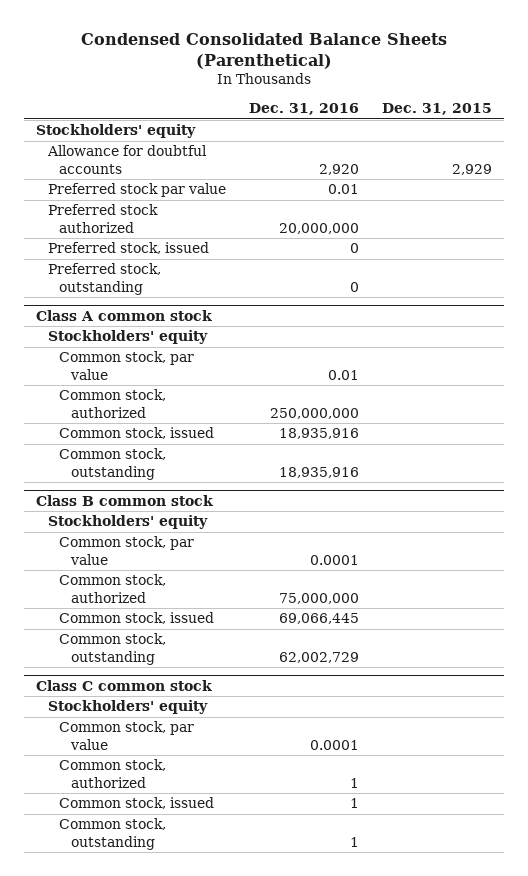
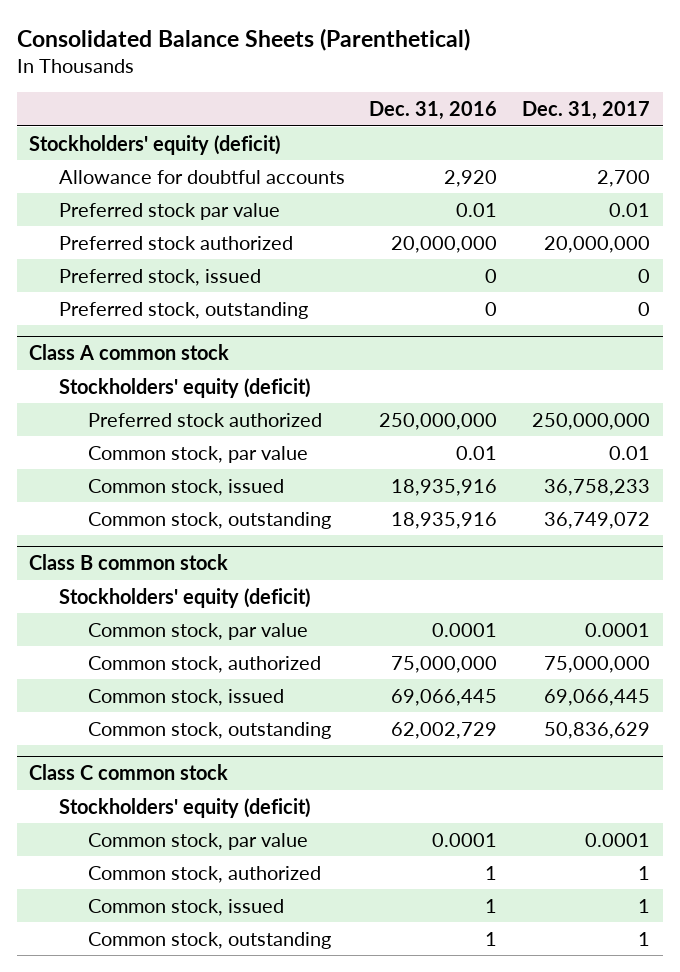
[80,33,447,70] Condensed Consolidated Balance Sheets (Parenthetical) -> [16,27,470,51] Consolidated Balance Sheets (Parenthetical)
[381,103,492,116] Dec. 31, 2015 -> none
none -> [522,101,651,121] Dec. 31, 2017
[35,124,196,139] Stockholders' equity -> [29,134,281,155] Stockholders' equity (deficit)
[47,330,208,345] Stockholders' equity -> [58,377,310,398] Stockholders' equity (deficit)
none -> [88,412,323,427] Preferred stock authorized
[59,389,167,418] Common stock, authorized -> none
[47,515,208,530] Stockholders' equity -> [58,587,310,608] Stockholders' equity (deficit)
[47,700,208,715] Stockholders' equity -> [58,797,310,818] Stockholders' equity (deficit)

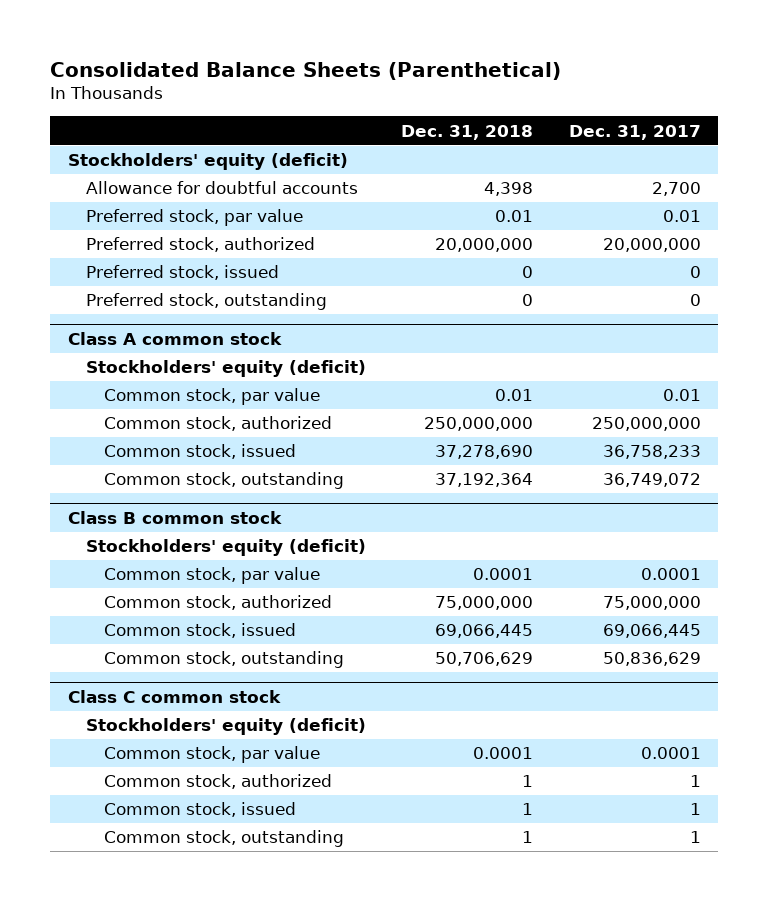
[369,101,498,121] Dec. 31, 2016 -> none
none -> [401,124,534,140] Dec. 31, 2018
[58,202,280,220] Preferred stock par value -> [86,209,304,227] Preferred stock, par value
[58,235,293,250] Preferred stock authorized -> [86,237,316,253] Preferred stock, authorized
[88,412,323,427] Preferred stock authorized -> none
none -> [104,416,333,432] Common stock, authorized

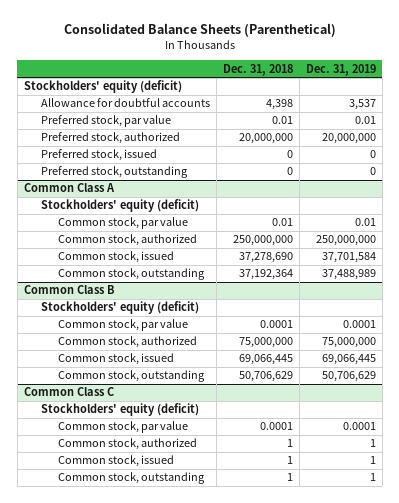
[568,124,701,140] Dec. 31, 2017 -> none
none -> [305,63,376,76] Dec. 31, 2019
[68,331,283,345] Class A common stock -> [23,183,115,193] Common Class A
[68,510,283,524] Class B common stock -> [23,285,115,295] Common Class B
[68,689,282,703] Class C common stock -> [23,387,114,397] Common Class C

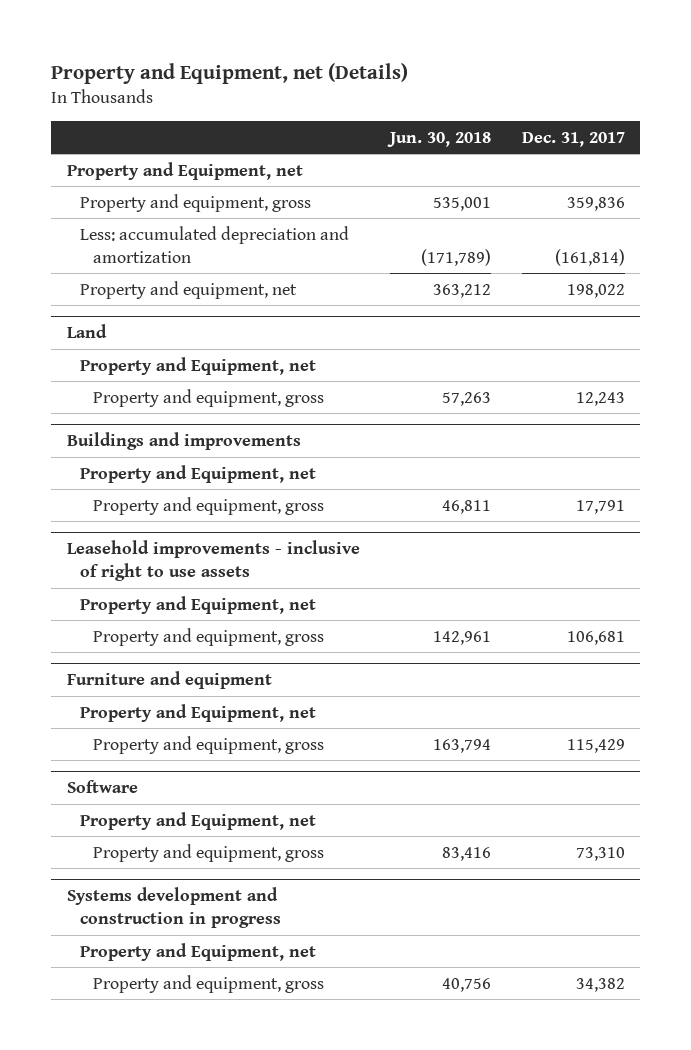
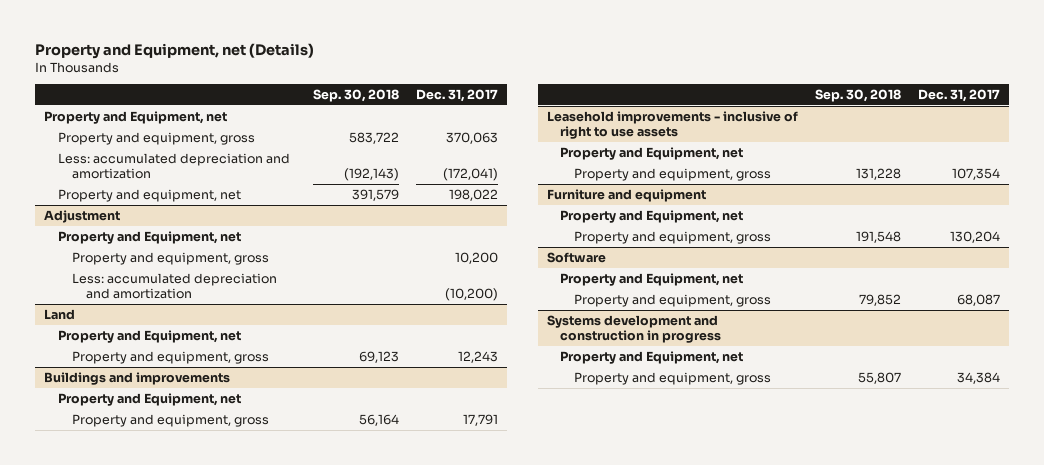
[387,131,492,147] Jun. 30, 2018 -> none
none -> [312,88,399,102] Sep. 30, 2018
[566,196,625,211] 359,836 -> [445,131,498,144] 370,063
[554,248,625,266] (161,814) -> [442,167,498,181] (172,041)
none -> [44,209,121,223] Adjustment
none -> [57,230,241,244] Property and Equipment, net
none -> [71,251,269,265] Property and equipment, gross
none -> [71,272,277,299] Less: accumulated depreciation and amortization
[566,630,625,645] 106,681 -> [952,167,1001,180] 107,354
[566,738,625,753] 115,429 -> [950,230,1001,243] 130,204
[575,846,625,861] 73,310 -> [957,293,1001,306] 68,087
[575,977,625,992] 34,382 -> [957,371,1001,384] 34,384

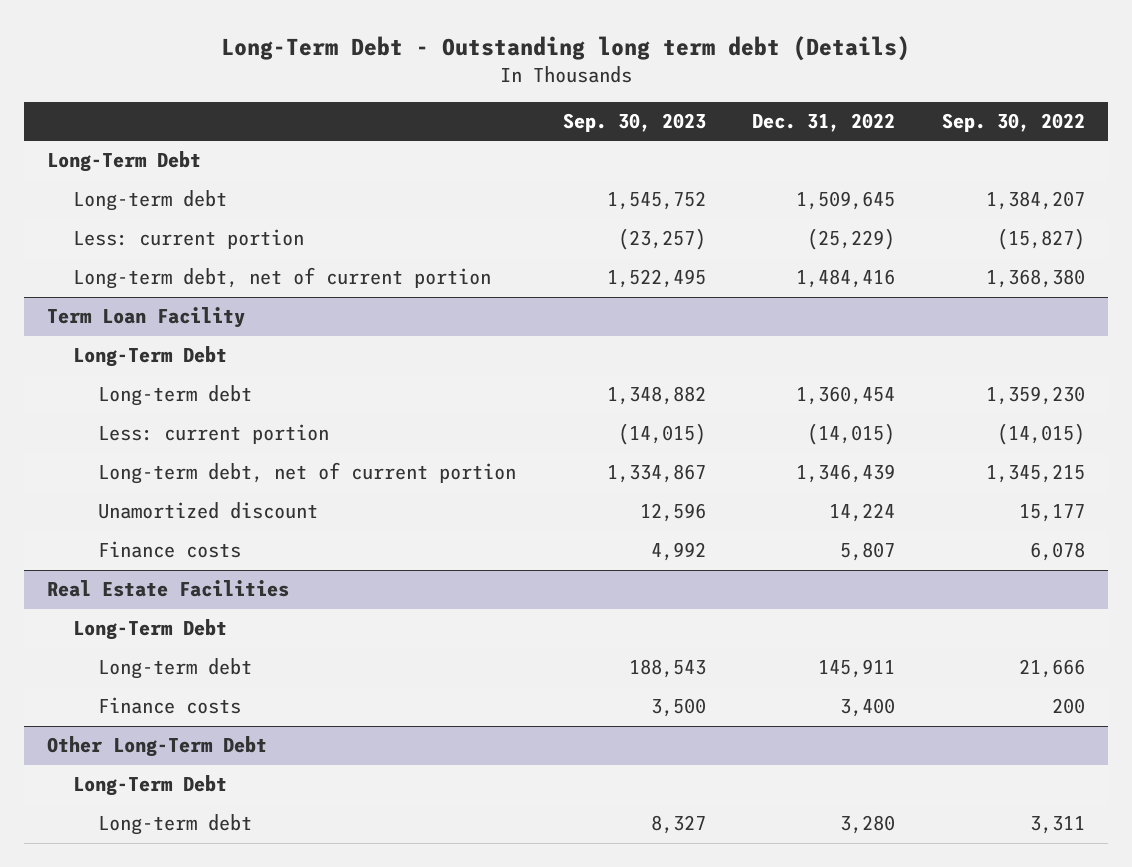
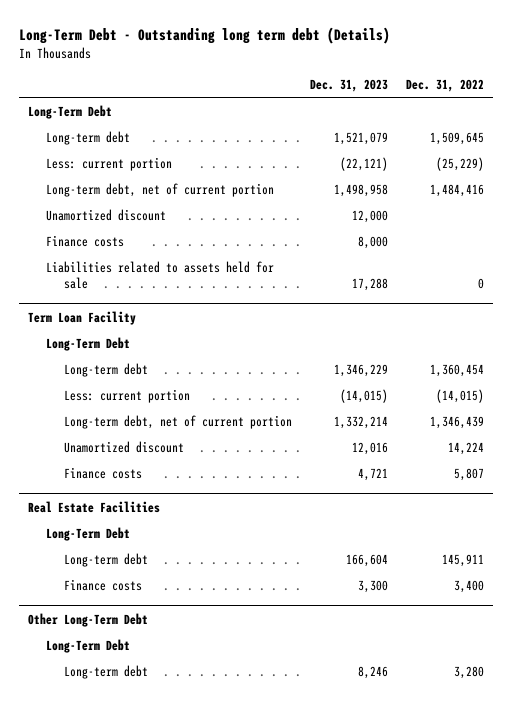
[562,113,706,133] Sep. 30, 2023 -> none
[941,113,1085,133] Sep. 30, 2022 -> none
none -> [309,78,388,92] Dec. 31, 2023
none -> [45,208,166,221] Unamortized discount
none -> [45,234,124,247] Finance costs
none -> [45,260,274,289] Liabilities related to assets held for sale

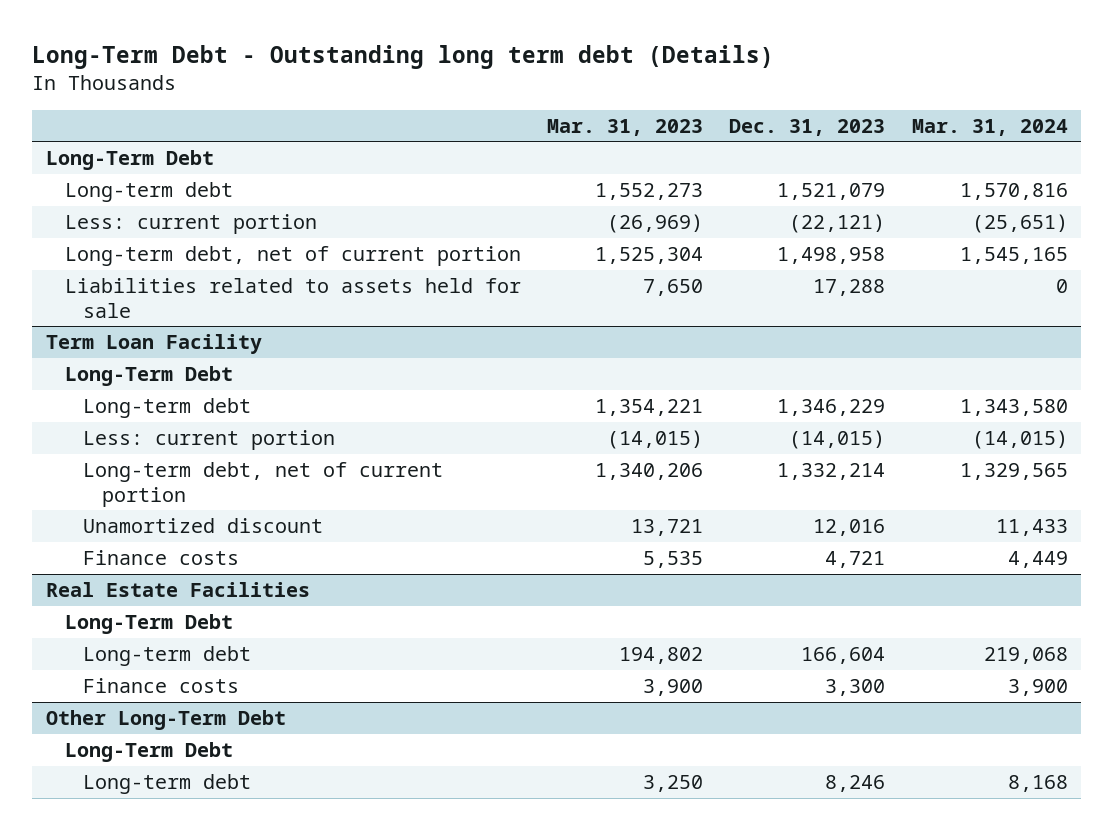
[405,78,484,92] Dec. 31, 2022 -> none
none -> [546,118,703,136] Mar. 31, 2023
none -> [911,118,1068,136] Mar. 31, 2024
[45,208,166,221] Unamortized discount -> none
[45,234,124,247] Finance costs -> none

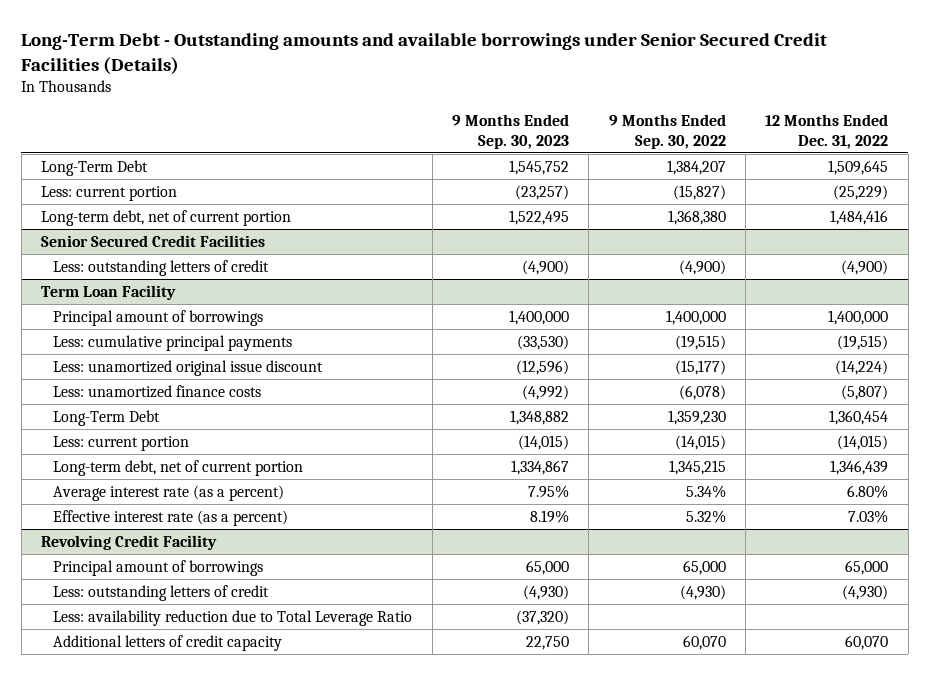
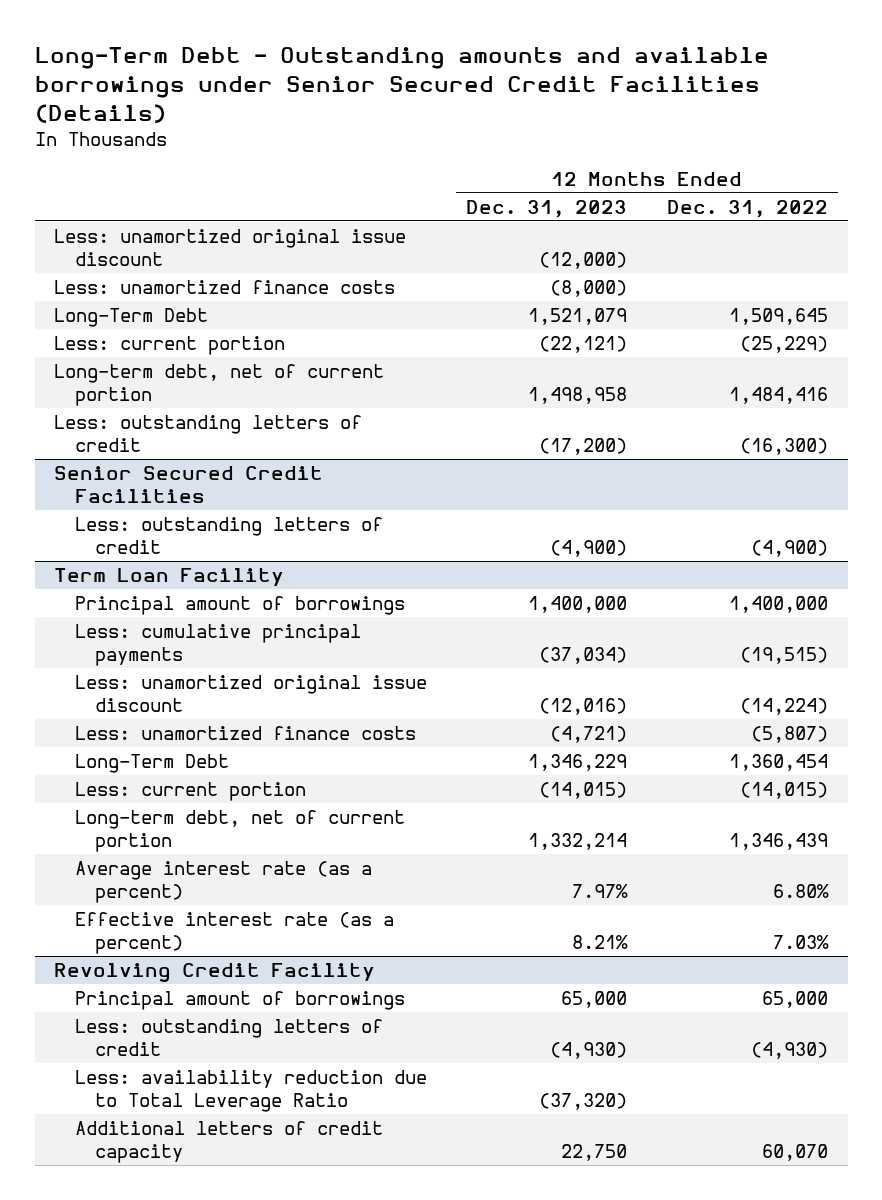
[451,114,569,149] 9 Months Ended Sep. 30, 2023 -> none
[608,114,726,149] 9 Months Ended Sep. 30, 2022 -> none
none -> [466,199,628,218] Dec. 31, 2023
none -> [54,228,407,266] Less: unamortized original issue discount
none -> [54,279,396,294] Less: unamortized finance costs
none -> [54,414,363,452] Less: outstanding letters of credit

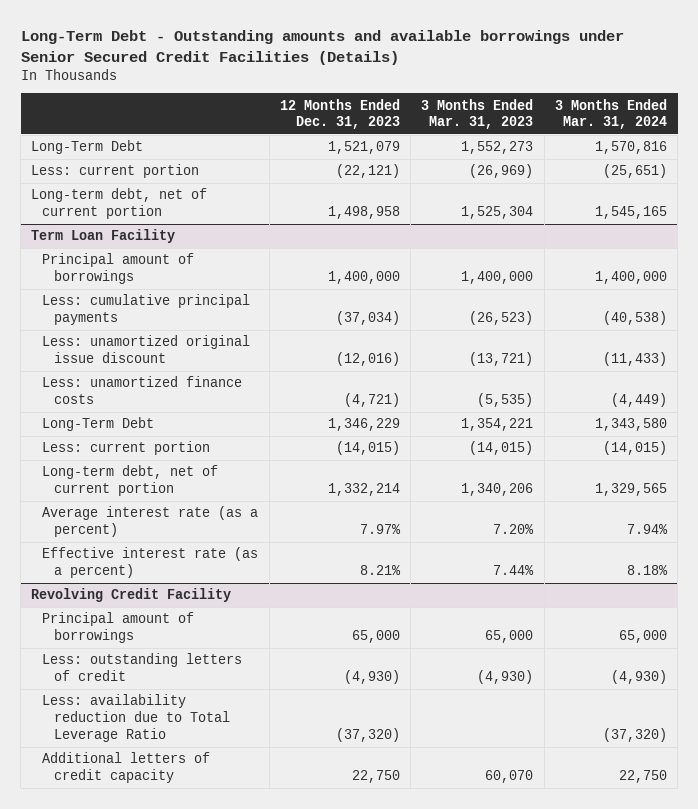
[666,199,828,218] Dec. 31, 2022 -> none
none -> [421,98,534,130] 3 Months Ended Mar. 31, 2023
none -> [554,98,667,130] 3 Months Ended Mar. 31, 2024
[54,228,407,266] Less: unamortized original issue discount -> none
[54,279,396,294] Less: unamortized finance costs -> none
[54,414,363,452] Less: outstanding letters of credit -> none
[54,465,324,503] Senior Secured Credit Facilities -> none
[74,516,383,554] Less: outstanding letters of credit -> none

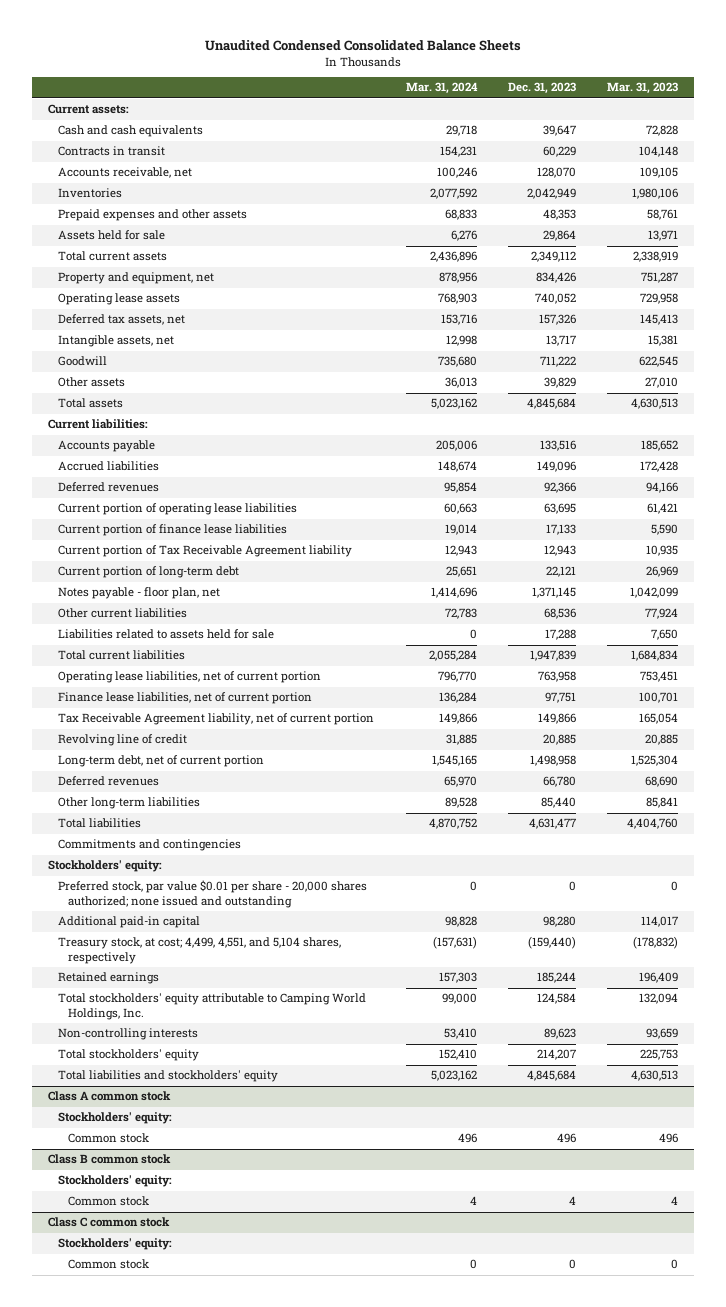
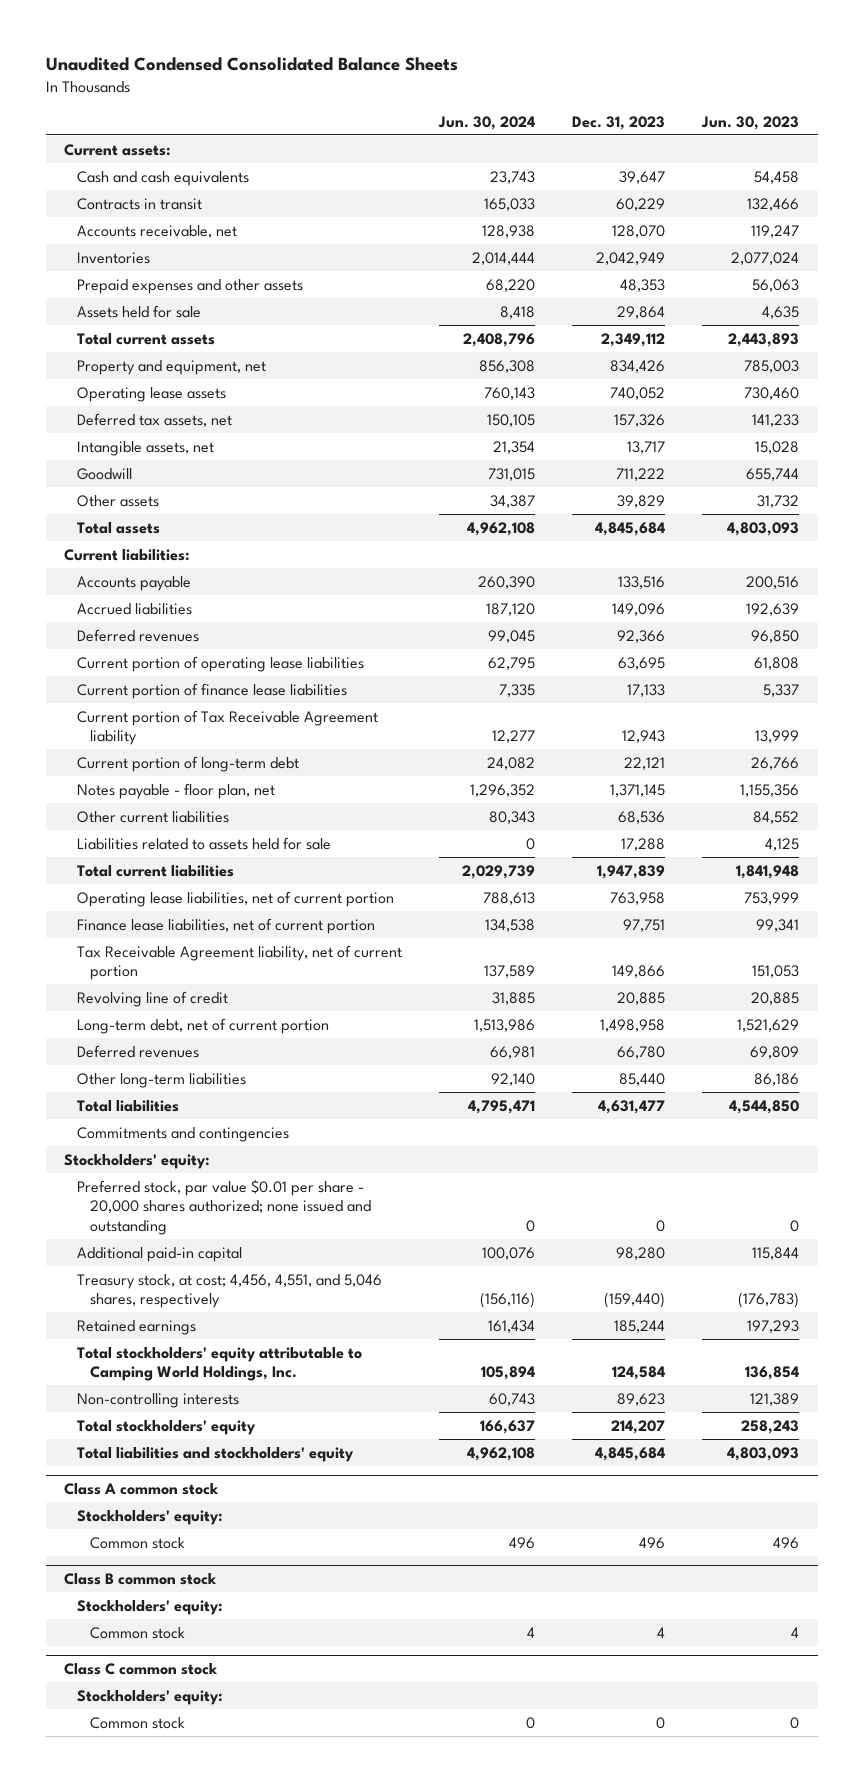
[405,82,478,95] Mar. 31, 2024 -> none
[607,82,679,95] Mar. 31, 2023 -> none
none -> [438,115,536,130] Jun. 30, 2024
none -> [701,115,800,130] Jun. 30, 2023
[58,937,342,965] Treasury stock, at cost; 4,499, 4,551, and 5,104 shares, respectively -> [76,1273,382,1309] Treasury stock, at cost; 4,456, 4,551, and 5,046 shares, respectively

